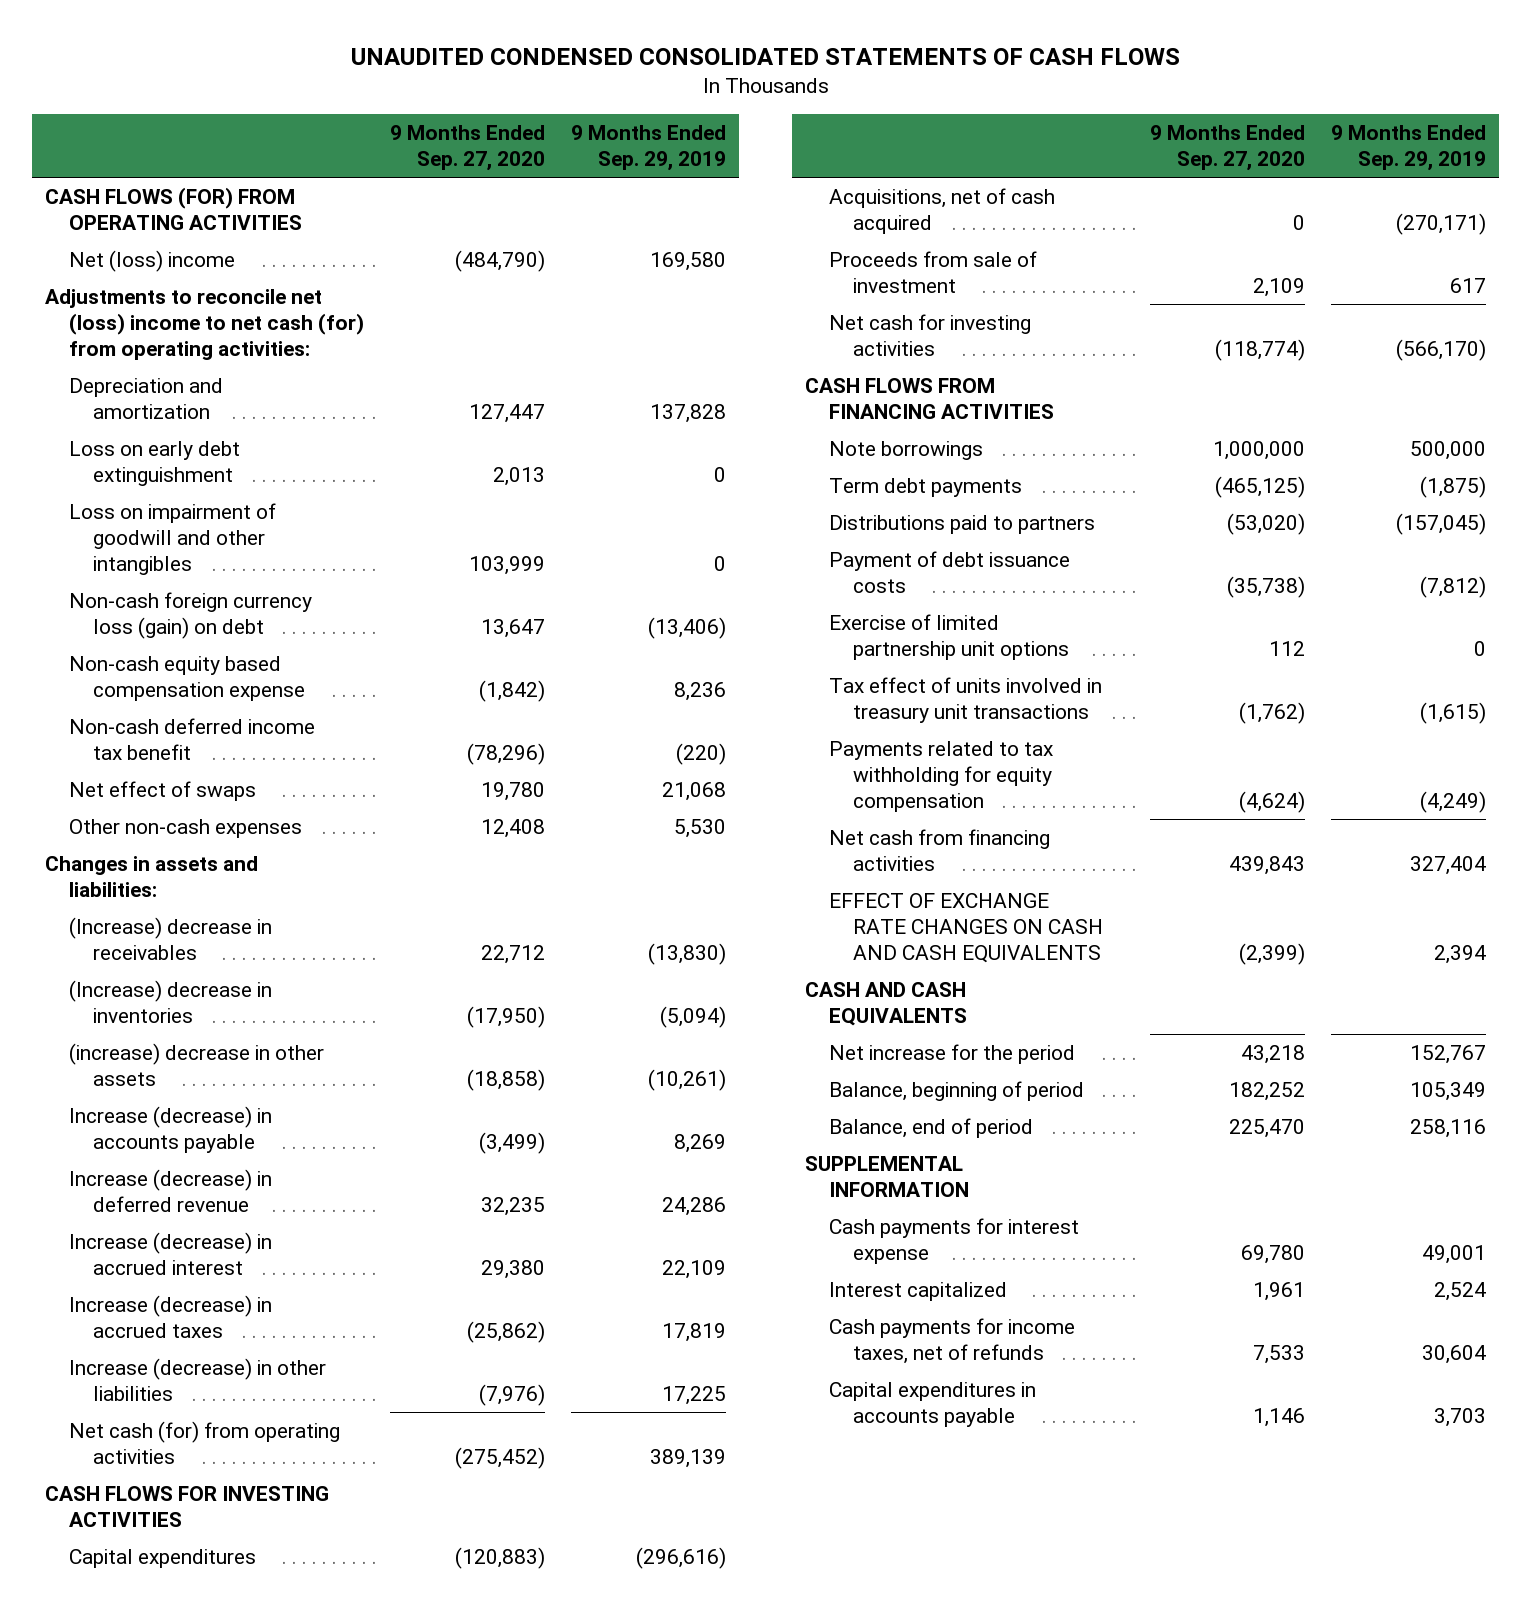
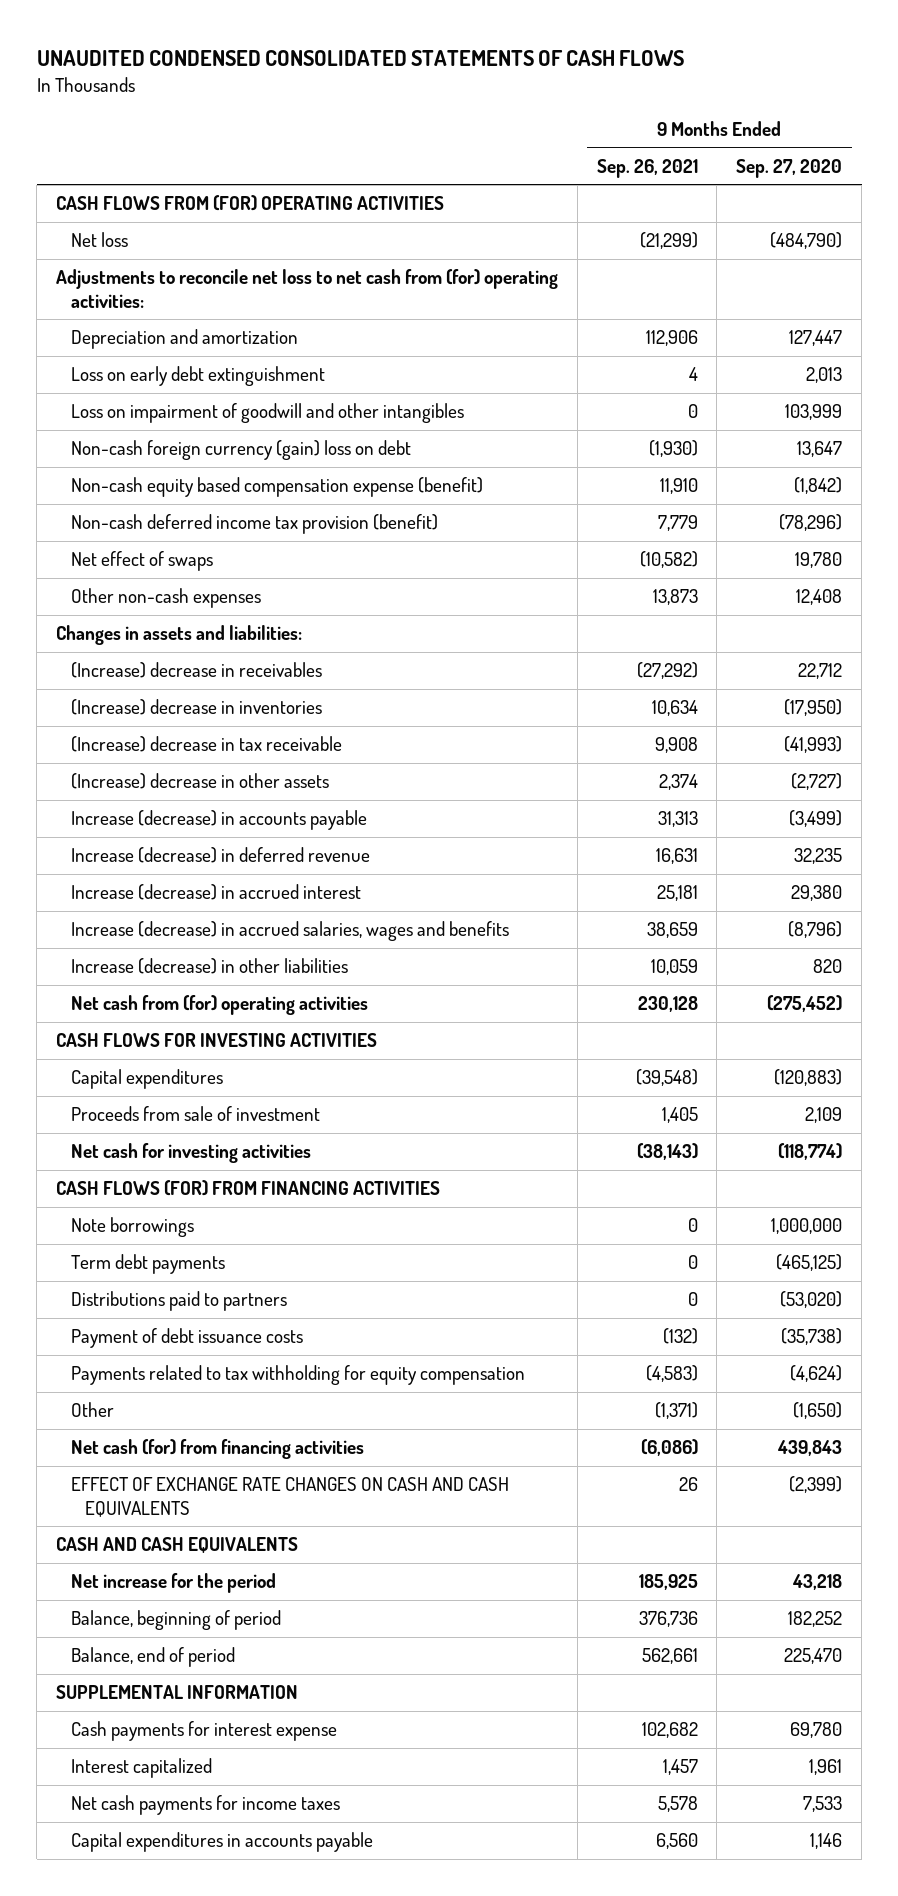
[571,125,727,172] 9 Months Ended Sep. 29, 2019 -> none
none -> [596,158,698,178] Sep. 26, 2021
[45,186,303,230] CASH FLOWS (FOR) FROM OPERATING ACTIVITIES -> [55,195,444,212] CASH FLOWS FROM (FOR) OPERATING ACTIVITIES
[69,249,236,272] Net (loss) income -> [70,232,128,248] Net loss
[45,288,365,360] Adjustments to reconcile net (loss) income to net cash (for) from operating activities: -> [55,269,558,308] Adjustments to reconcile net loss to net cash from (for) operating activities:
[69,591,313,639] Non-cash foreign currency loss (gain) on debt -> [70,440,411,461] Non-cash foreign currency (gain) loss on debt
[69,655,305,701] Non-cash equity based compensation expense -> [70,477,483,498] Non-cash equity based compensation expense (benefit)
[69,717,316,760] Non-cash deferred income tax benefit -> [70,514,438,535] Non-cash deferred income tax provision (benefit)
none -> [70,736,342,753] (Increase) decrease in tax receivable
[69,1042,325,1086] (increase) decrease in other assets -> [70,773,329,790] (Increase) decrease in other assets
[467,1068,546,1091] (18,858) -> [791,773,843,791] (2,727)
[69,1294,273,1338] Increase (decrease) in accrued taxes -> none
none -> [70,921,509,942] Increase (decrease) in accrued salaries, wages and benefits
[479,1383,546,1406] (7,976) -> [813,959,843,974] 820
[69,1420,341,1464] Net cash (for) from operating activities -> [70,995,368,1016] Net cash from (for) operating activities
[828,187,1055,234] Acquisitions, net of cash acquired -> none
[805,377,1054,419] CASH FLOWS FROM FINANCING ACTIVITIES -> [55,1180,440,1197] CASH FLOWS (FOR) FROM FINANCING ACTIVITIES
[828,613,1069,660] Exercise of limited partnership unit options -> none
[828,676,1102,723] Tax effect of units involved in treasury unit transactions -> none
none -> [70,1402,114,1418] Other
[828,828,1050,871] Net cash from financing activities -> [70,1439,364,1460] Net cash (for) from financing activities
[828,1317,1075,1364] Cash payments for income taxes, net of refunds -> [70,1795,340,1816] Net cash payments for income taxes

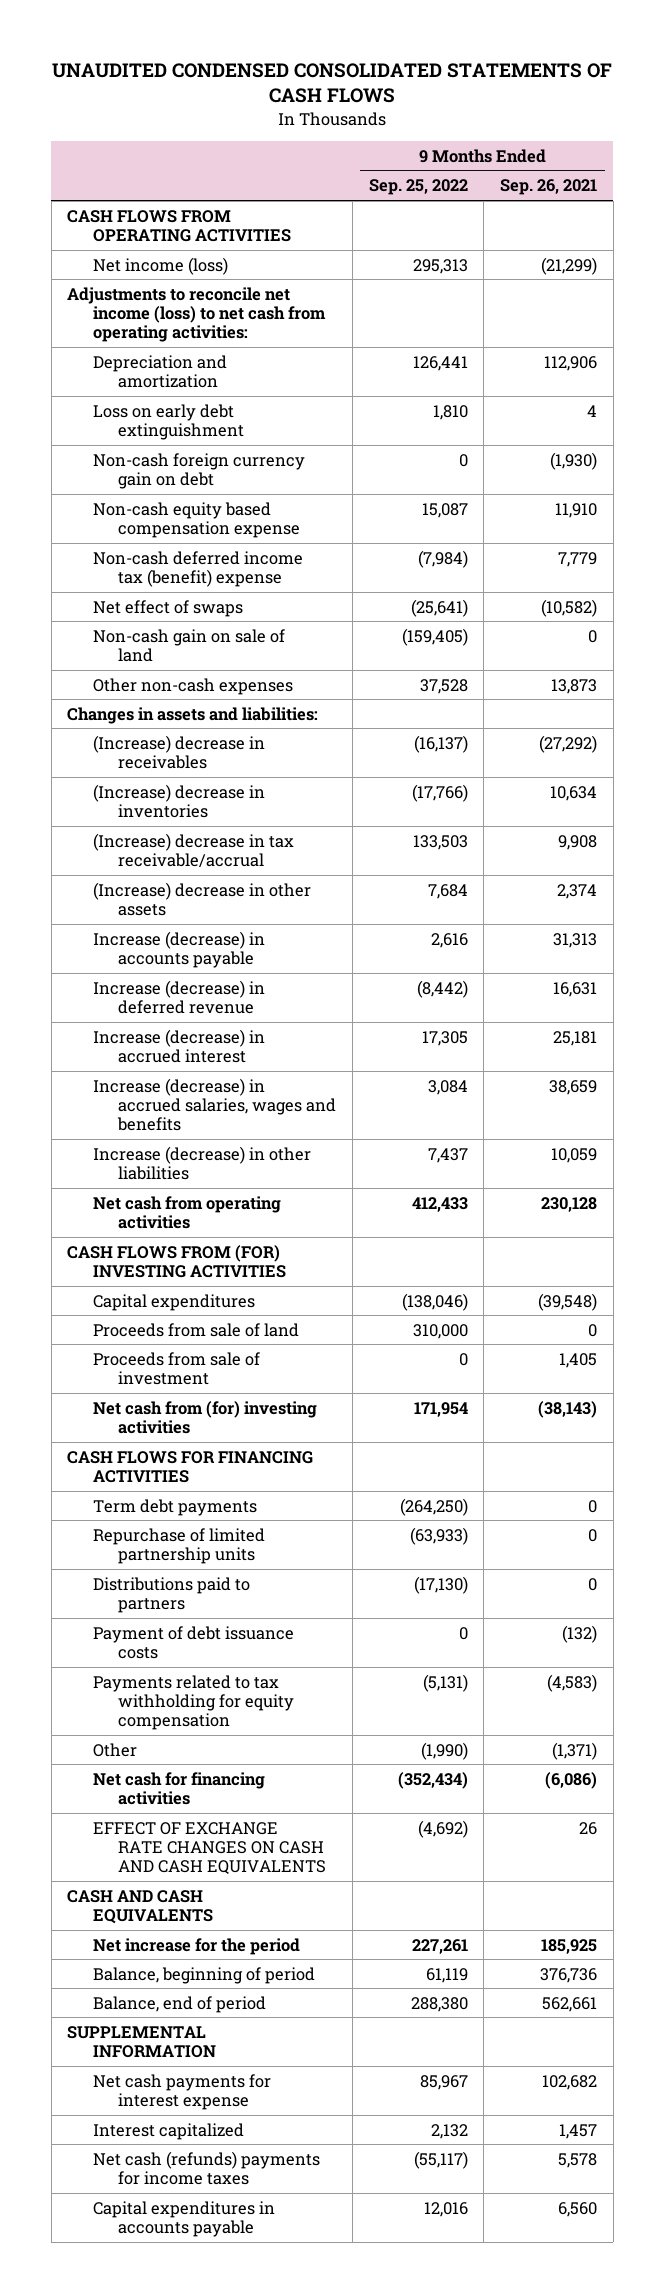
[736,158,843,178] Sep. 27, 2020 -> none
none -> [368,179,468,196] Sep. 25, 2022
[55,195,444,212] CASH FLOWS FROM (FOR) OPERATING ACTIVITIES -> [67,209,291,242] CASH FLOWS FROM OPERATING ACTIVITIES
[70,232,128,248] Net loss -> [92,256,228,275] Net income (loss)
[55,269,558,308] Adjustments to reconcile net loss to net cash from (for) operating activities: -> [67,286,326,342] Adjustments to reconcile net income (loss) to net cash from operating activities:
[70,403,464,424] Loss on impairment of goodwill and other intangibles -> none
[70,440,411,461] Non-cash foreign currency (gain) loss on debt -> [92,452,305,489] Non-cash foreign currency gain on debt
[70,477,483,498] Non-cash equity based compensation expense (benefit) -> [92,501,301,538] Non-cash equity based compensation expense
[70,514,438,535] Non-cash deferred income tax provision (benefit) -> [92,550,303,587] Non-cash deferred income tax (benefit) expense
none -> [92,628,285,662] Non-cash gain on sale of land
[70,736,342,753] (Increase) decrease in tax receivable -> [92,832,294,868] (Increase) decrease in tax receivable/accrual
[70,995,368,1016] Net cash from (for) operating activities -> [92,1195,281,1229] Net cash from operating activities
[55,1033,377,1048] CASH FLOWS FOR INVESTING ACTIVITIES -> [67,1244,286,1278] CASH FLOWS FROM (FOR) INVESTING ACTIVITIES
none -> [92,1322,299,1337] Proceeds from sale of land
[70,1217,194,1238] Note borrowings -> none
[70,1143,311,1164] Net cash for investing activities -> [92,1400,317,1434] Net cash from (for) investing activities
[55,1180,440,1197] CASH FLOWS (FOR) FROM FINANCING ACTIVITIES -> [67,1450,314,1483] CASH FLOWS FOR FINANCING ACTIVITIES
none -> [92,1527,265,1564] Repurchase of limited partnership units
[70,1439,364,1460] Net cash (for) from financing activities -> [92,1771,265,1805] Net cash for financing activities
[70,1721,337,1742] Cash payments for interest expense -> [92,2073,271,2110] Net cash payments for interest expense
[70,1795,340,1816] Net cash payments for income taxes -> [92,2150,320,2185] Net cash (refunds) payments for income taxes

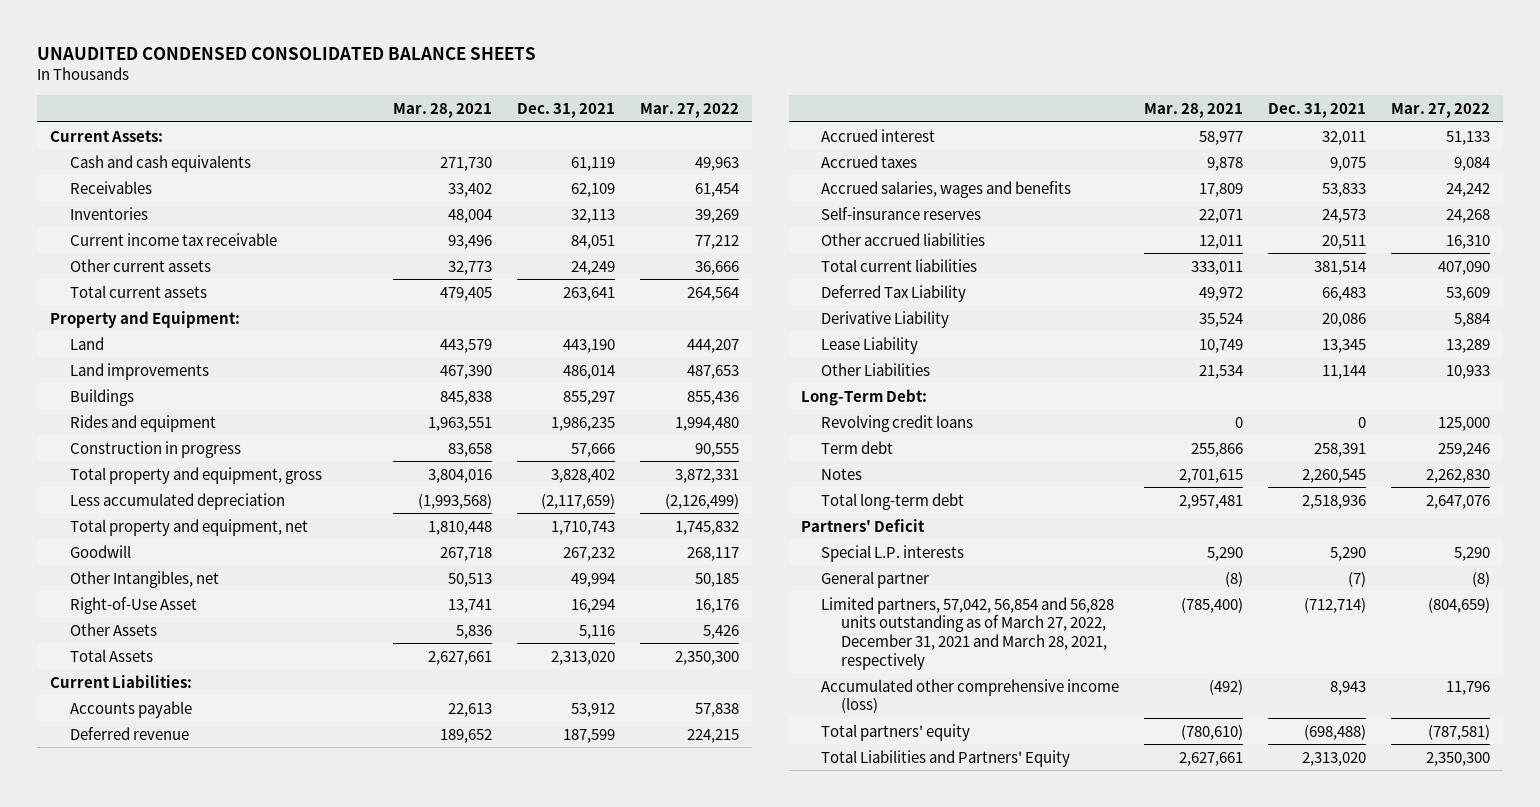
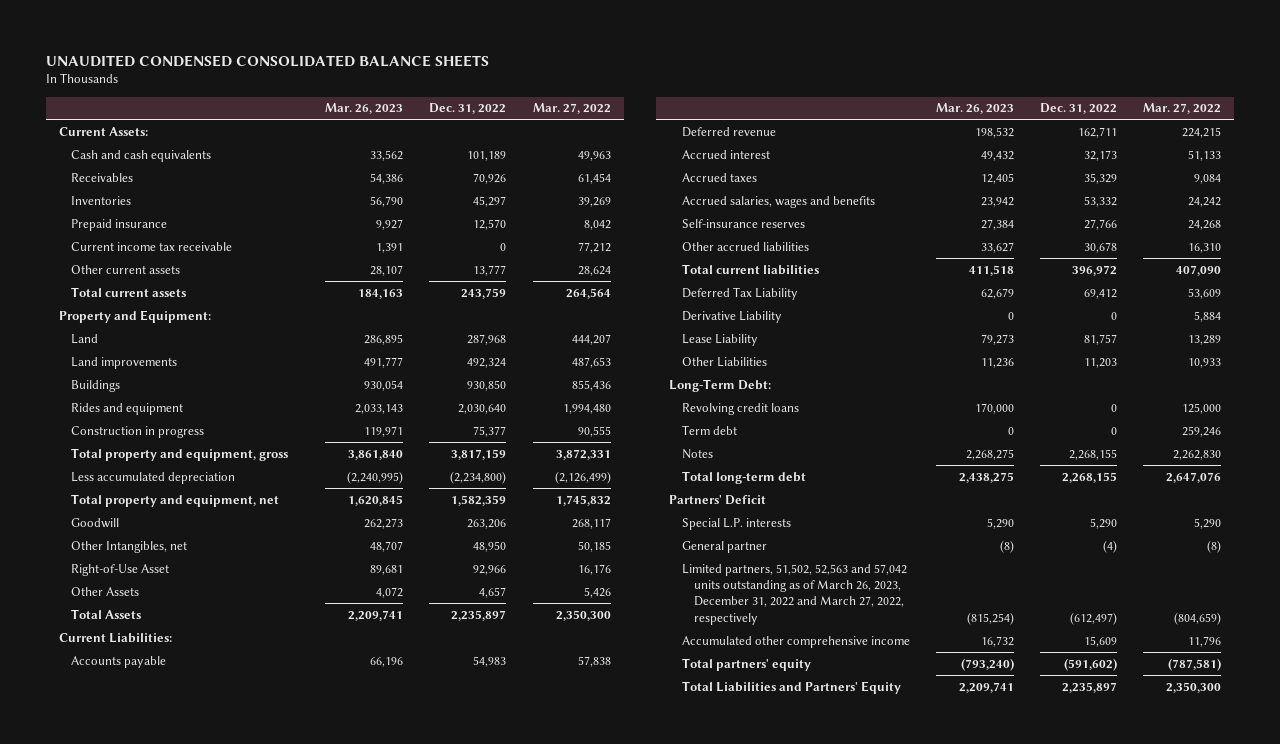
[393,102,493,118] Mar. 28, 2021 -> none
[517,102,616,118] Dec. 31, 2021 -> none
none -> [325,103,404,115] Mar. 26, 2023
none -> [429,103,507,115] Dec. 31, 2022
none -> [70,218,167,231] Prepaid insurance
[695,260,740,275] 36,666 -> [577,265,611,276] 28,624
[821,596,1115,670] Limited partners, 57,042, 56,854 and 56,828 units outstanding as of March 27, 2022, December 31, 2021 and March 28, 2021, respectively -> [681,563,907,625] Limited partners, 51,502, 52,563 and 57,042 units outstanding as of March 26, 2023, December 31, 2022 and March 27, 2022, respectively
[821,678,1120,714] Accumulated other comprehensive income (loss) -> [681,635,910,648] Accumulated other comprehensive income

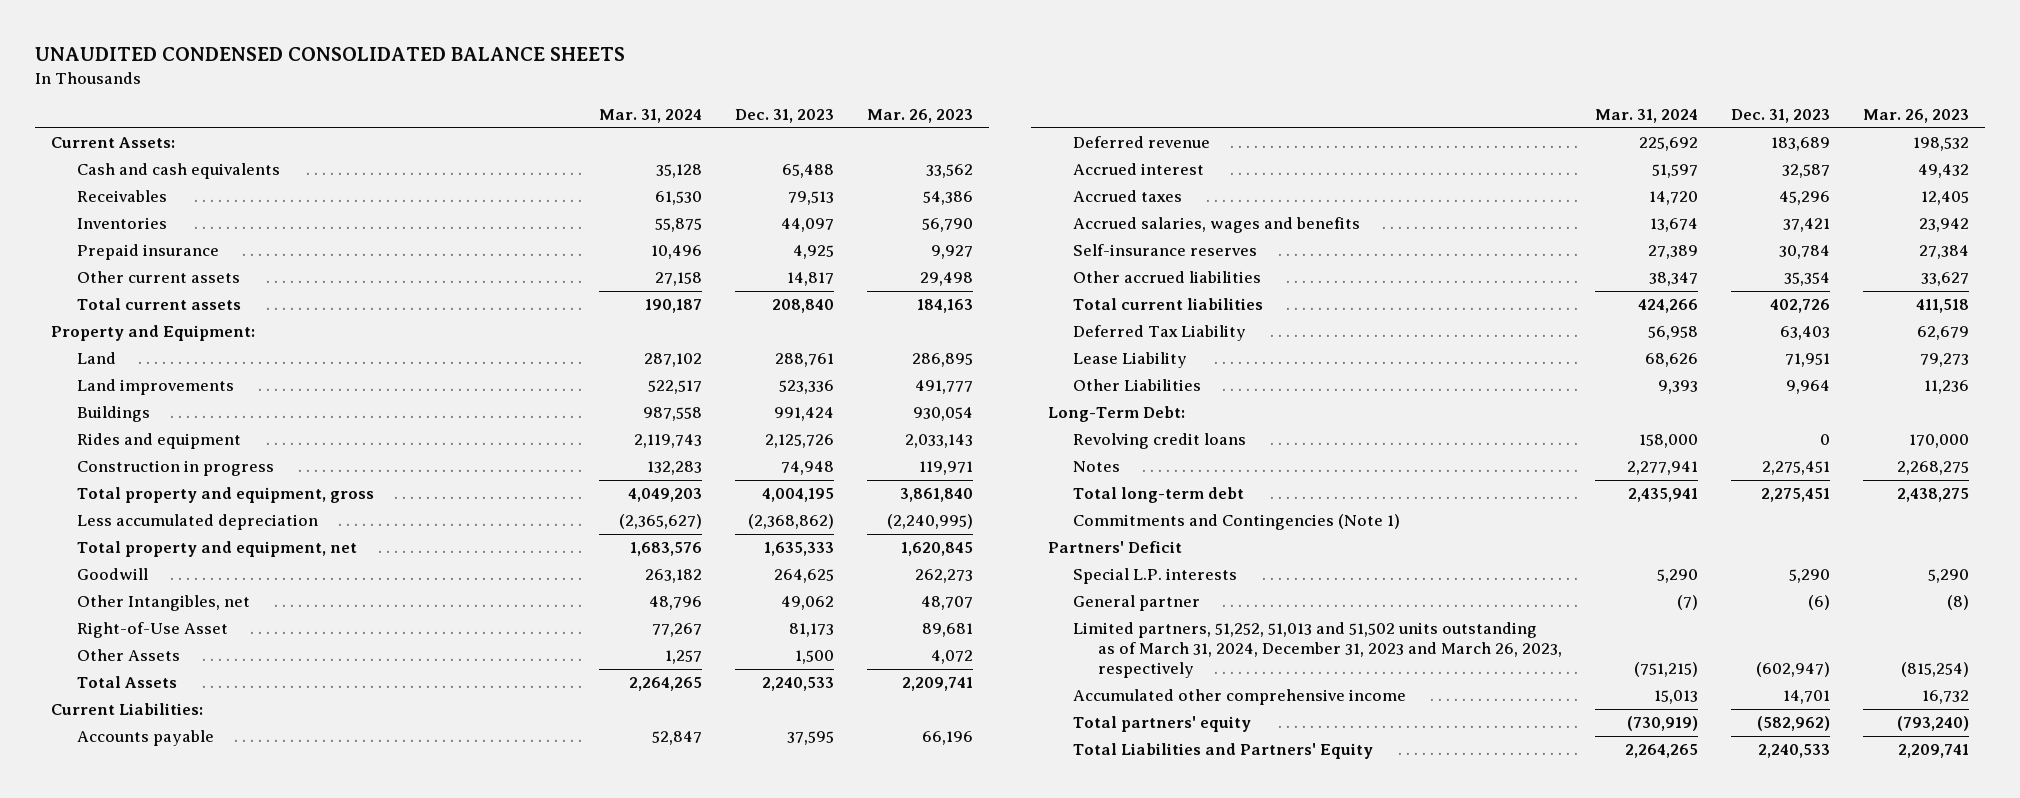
[429,103,507,115] Dec. 31, 2022 -> none
[532,103,611,115] Mar. 27, 2022 -> none
none -> [598,108,702,123] Mar. 31, 2024
none -> [734,108,834,123] Dec. 31, 2023
[70,241,232,251] Current income tax receivable -> none
[370,264,404,276] 28,107 -> [919,272,973,287] 29,498
[681,310,782,323] Derivative Liability -> none
[681,424,737,435] Term debt -> none
none -> [1072,514,1400,531] Commitments and Contingencies (Note 1)
[681,563,907,625] Limited partners, 51,502, 52,563 and 57,042 units outstanding as of March 26, 2023, December 31, 2022 and March 27, 2022, respectively -> [1072,622,1562,679] Limited partners, 51,252, 51,013 and 51,502 units outstanding as of March 31, 2024, December 31, 2023 and March 26, 2023, respectively

